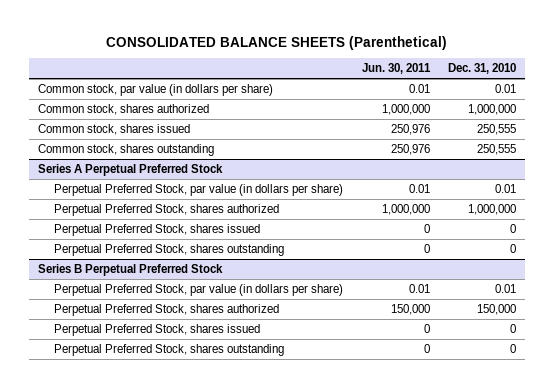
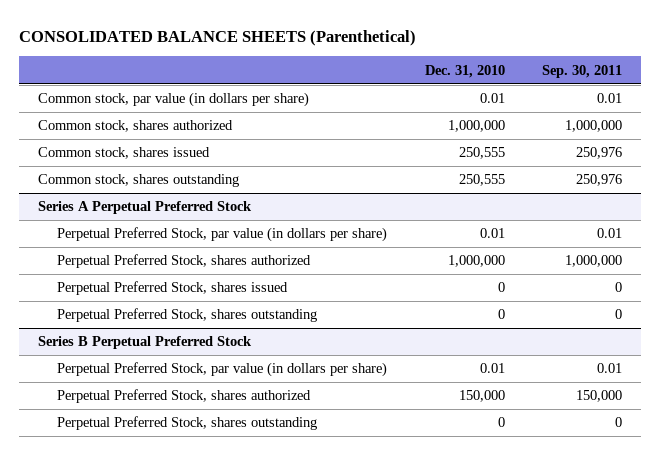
[361,63,431,75] Jun. 30, 2011 -> none
none -> [542,64,623,78] Sep. 30, 2011
[54,323,261,336] Perpetual Preferred Stock, shares issued -> none

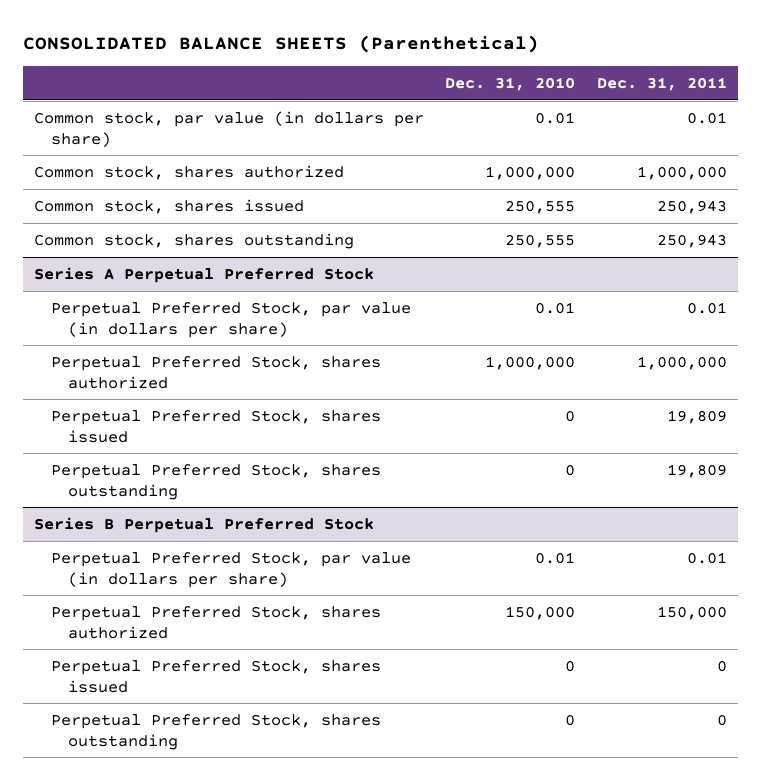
[542,64,623,78] Sep. 30, 2011 -> none
none -> [597,77,728,92] Dec. 31, 2011
none -> [50,659,381,693] Perpetual Preferred Stock, shares issued

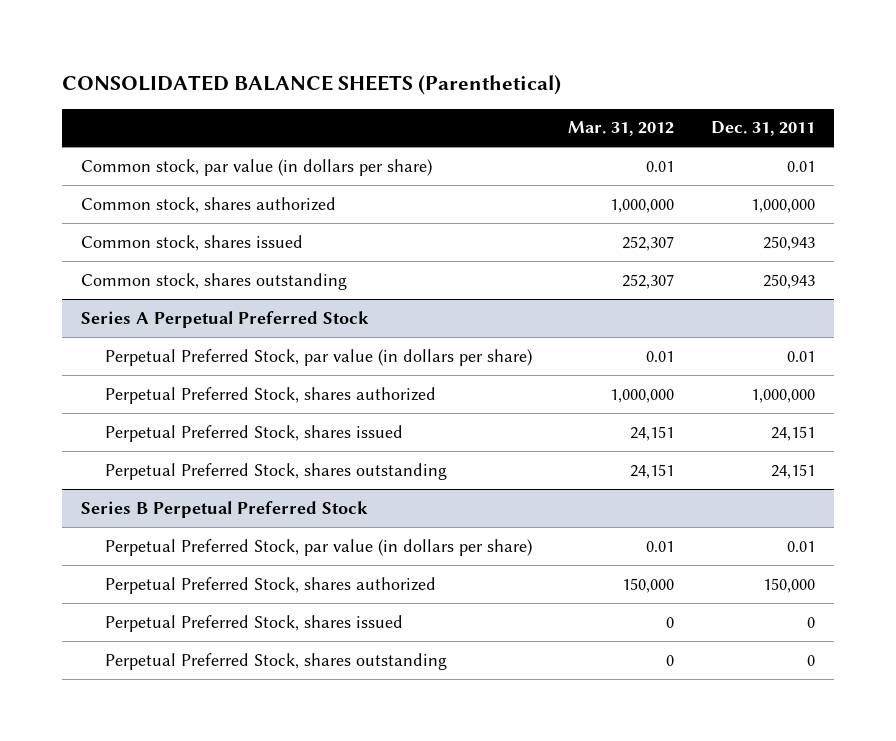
[445,77,576,92] Dec. 31, 2010 -> none
none -> [568,121,675,137] Mar. 31, 2012
[667,409,728,424] 19,809 -> [771,425,816,441] 24,151
[667,463,728,478] 19,809 -> [771,463,816,479] 24,151

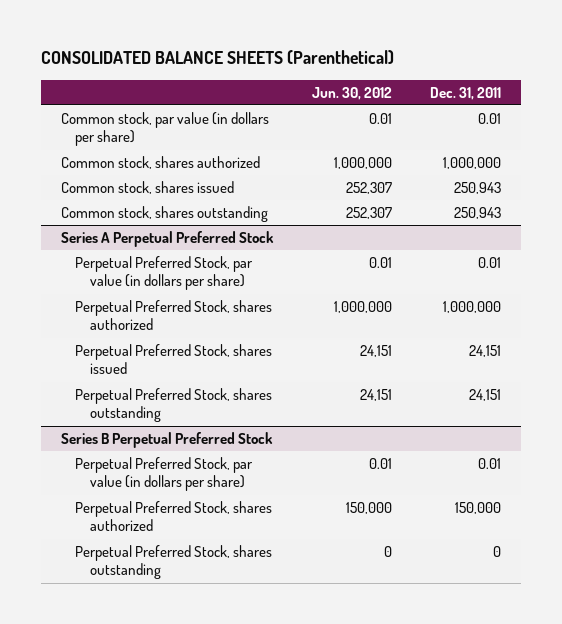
[568,121,675,137] Mar. 31, 2012 -> none
none -> [311,86,392,100] Jun. 30, 2012
[104,614,403,632] Perpetual Preferred Stock, shares issued -> none

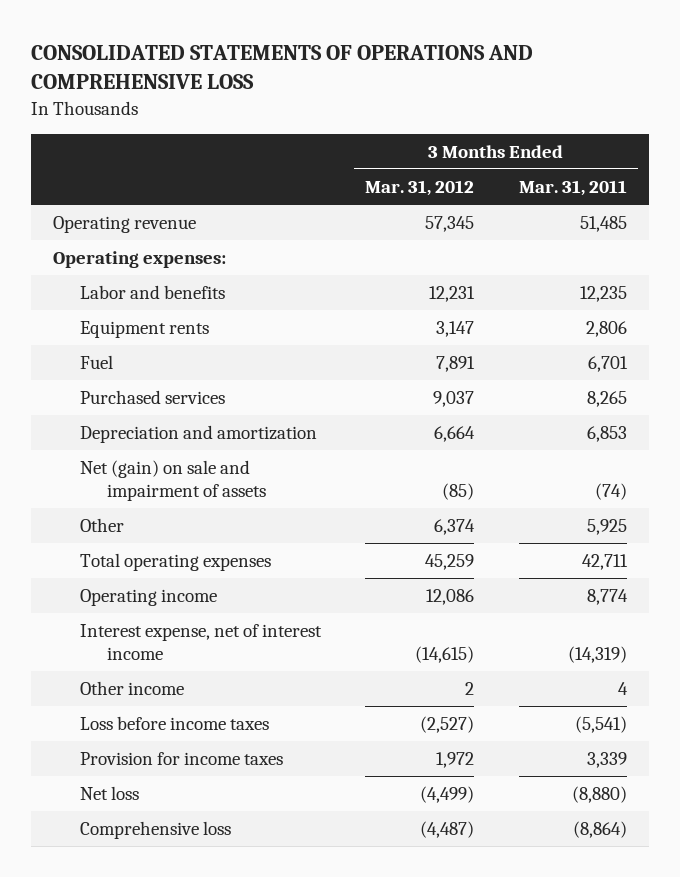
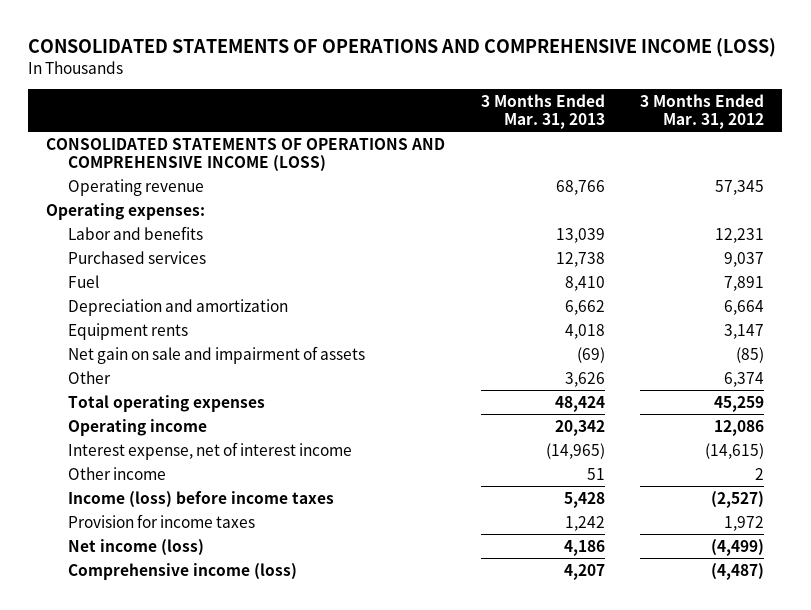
[31,45,534,90] CONSOLIDATED STATEMENTS OF OPERATIONS AND COMPREHENSIVE LOSS -> [28,37,777,57] CONSOLIDATED STATEMENTS OF OPERATIONS AND COMPREHENSIVE INCOME (LOSS)
[518,180,627,197] Mar. 31, 2011 -> none
none -> [480,93,605,129] 3 Months Ended Mar. 31, 2013
none -> [46,137,446,172] CONSOLIDATED STATEMENTS OF OPERATIONS AND COMPREHENSIVE INCOME (LOSS)
[79,355,113,370] Fuel -> [67,274,99,288] Fuel
[79,321,209,339] Equipment rents -> [67,322,188,340] Equipment rents
[79,460,266,502] Net (gain) on sale and impairment of assets -> [67,345,365,364] Net gain on sale and impairment of assets
[79,716,269,731] Loss before income taxes -> [67,490,334,508] Income (loss) before income taxes
[79,786,139,801] Net loss -> [67,538,204,556] Net income (loss)
[79,821,231,840] Comprehensive loss -> [67,562,297,580] Comprehensive income (loss)

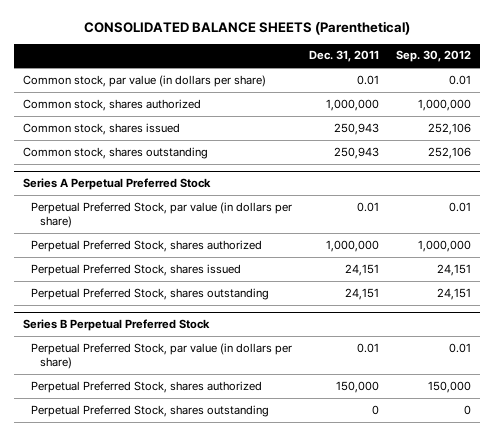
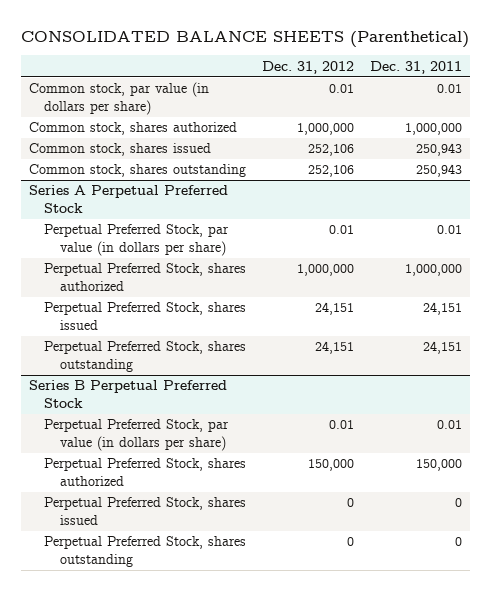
[396,50,472,63] Sep. 30, 2012 -> none
none -> [262,60,355,74] Dec. 31, 2012
none -> [44,497,247,525] Perpetual Preferred Stock, shares issued

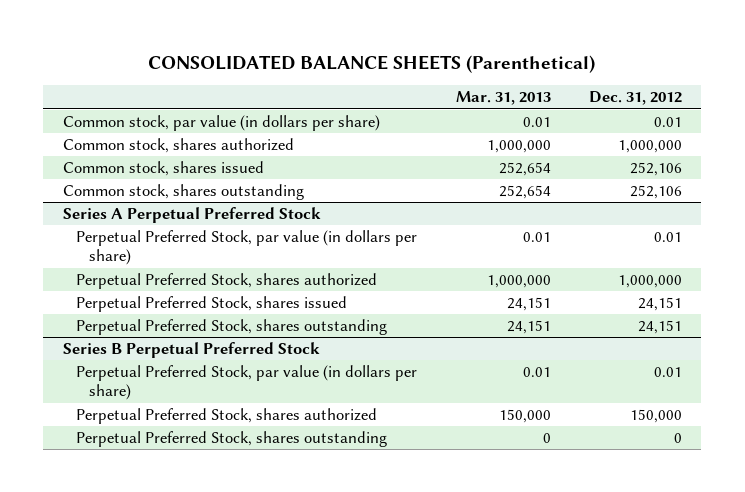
[370,60,463,74] Dec. 31, 2011 -> none
none -> [455,91,551,106] Mar. 31, 2013
[44,497,247,525] Perpetual Preferred Stock, shares issued -> none

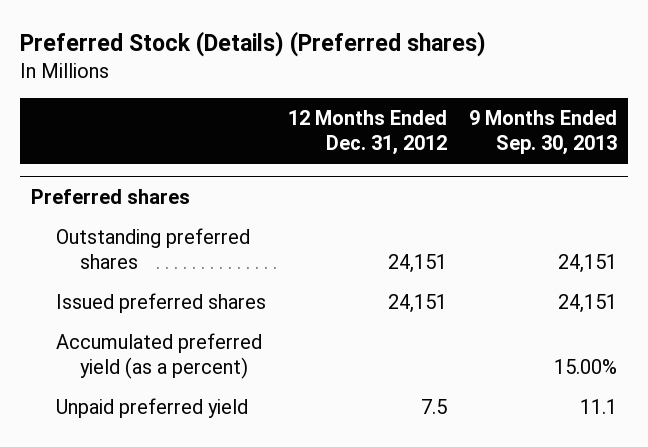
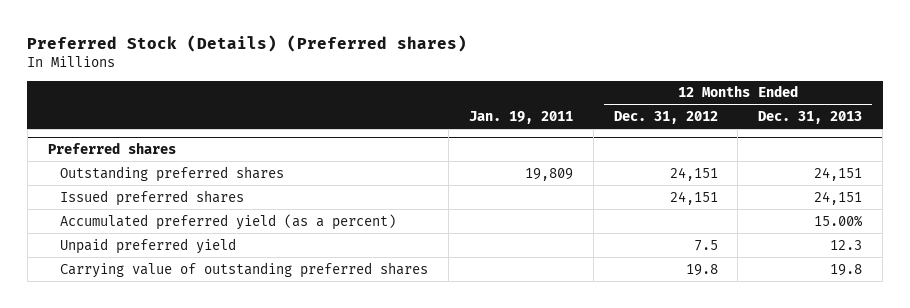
[468,109,617,155] 9 Months Ended Sep. 30, 2013 -> none
none -> [469,110,574,124] Jan. 19, 2011
none -> [758,110,863,124] Dec. 31, 2013
none -> [60,261,429,278] Carrying value of outstanding preferred shares

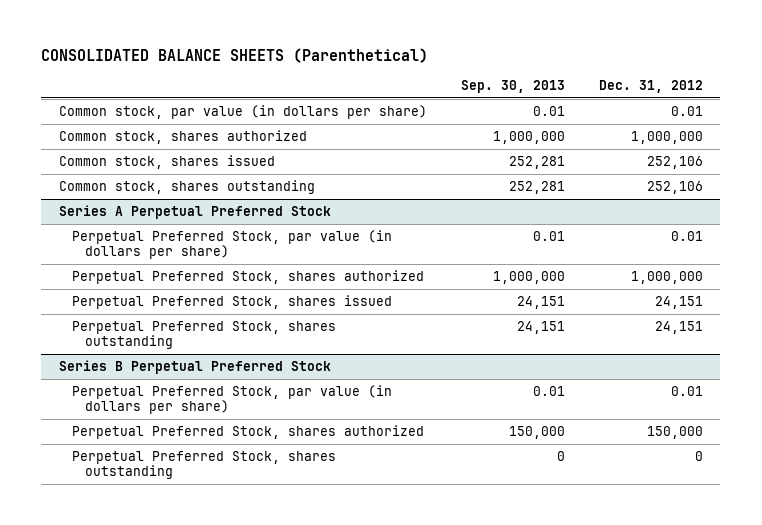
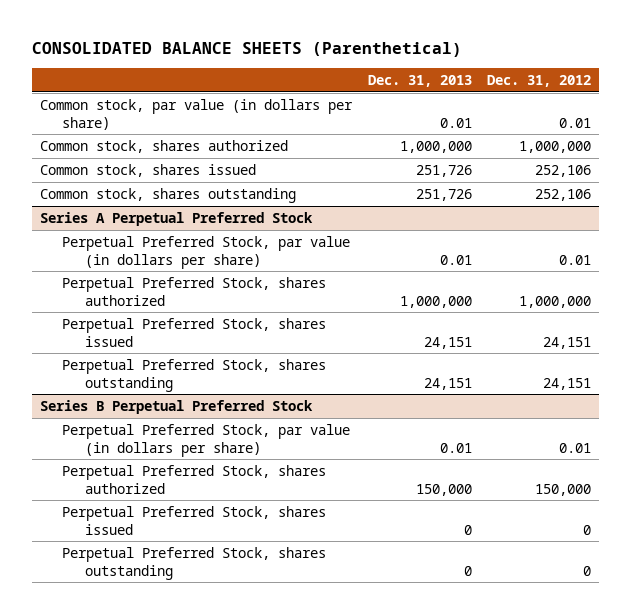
[460,79,565,93] Sep. 30, 2013 -> none
none -> [367,75,472,88] Dec. 31, 2013
none -> [62,506,327,535] Perpetual Preferred Stock, shares issued

